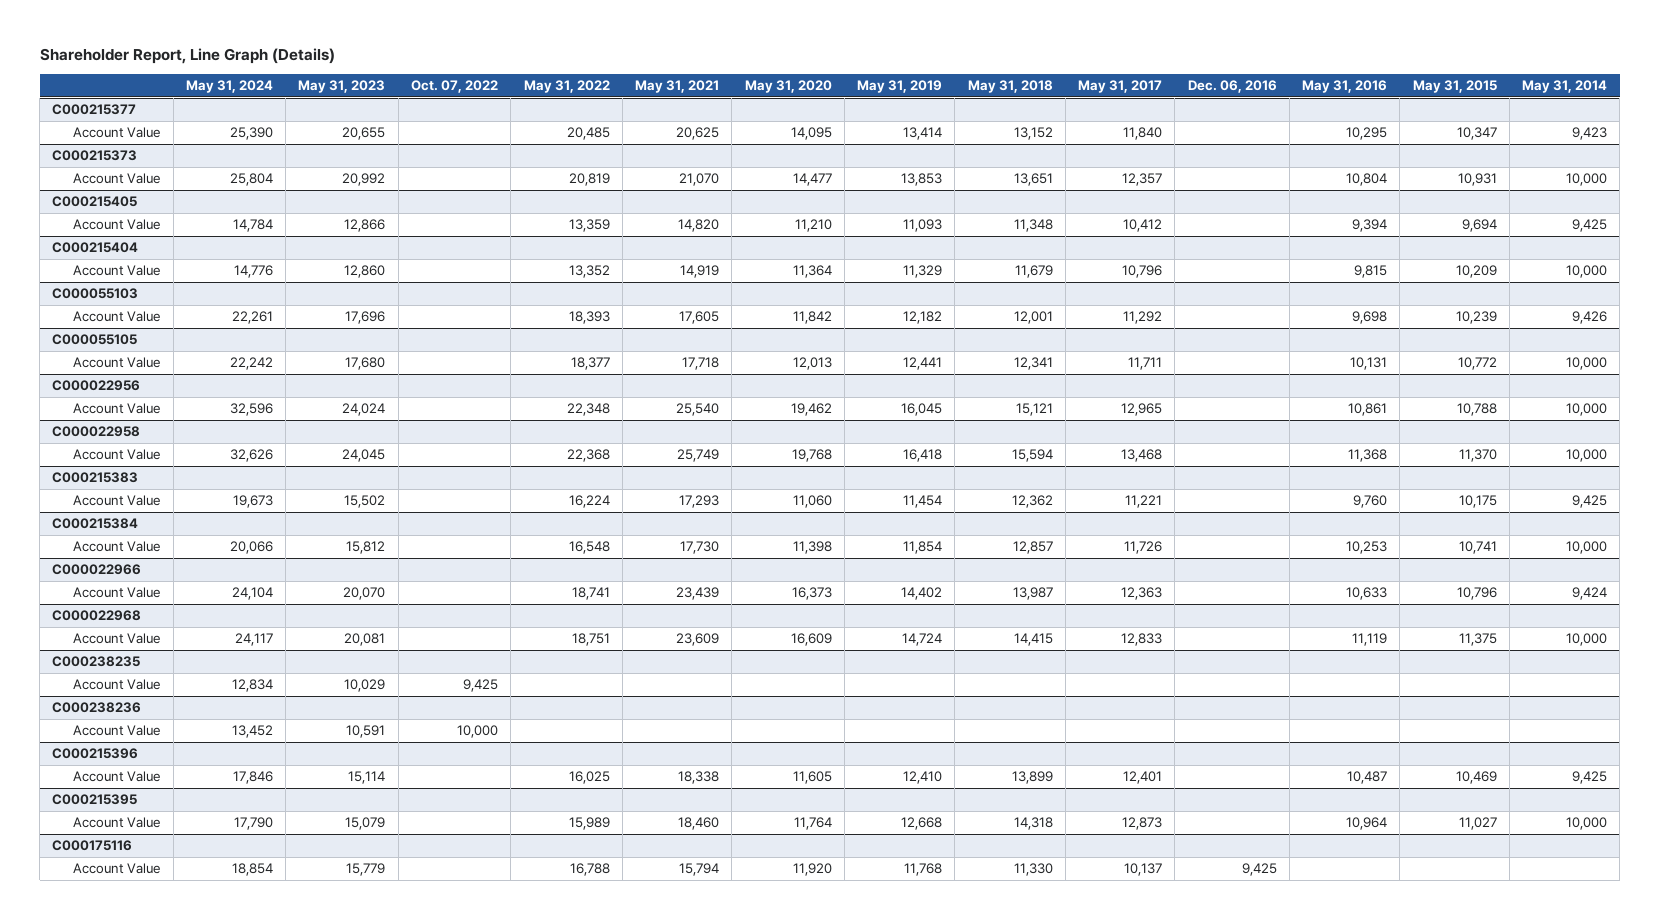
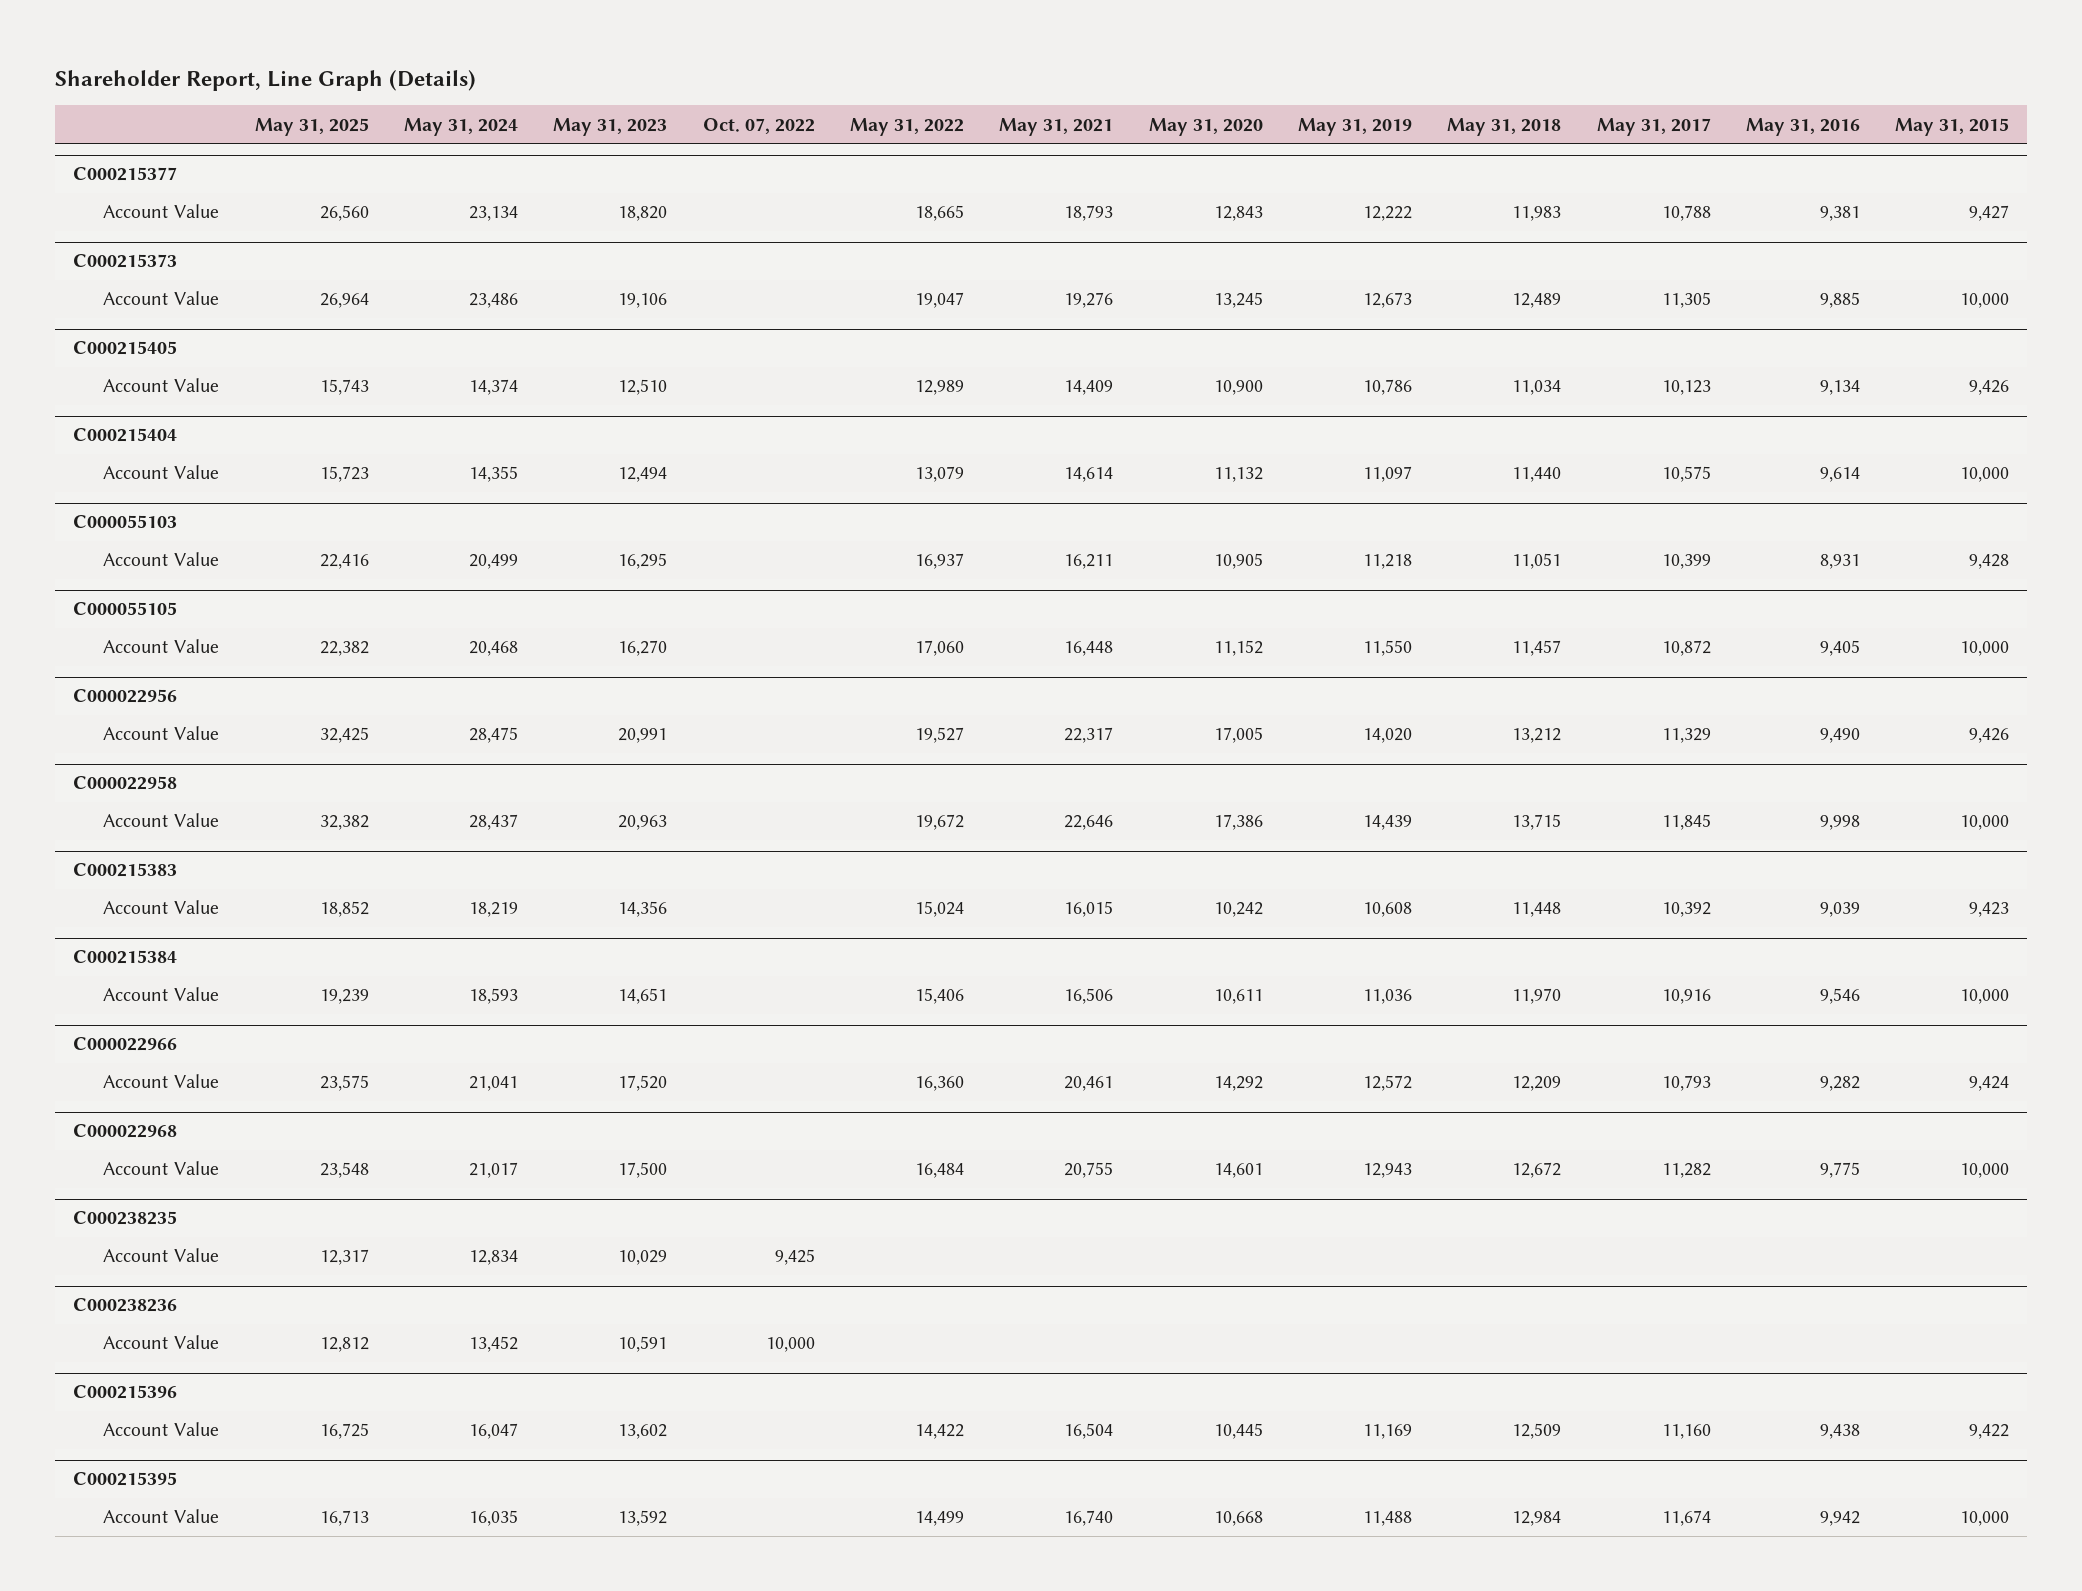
[1187,80,1277,94] Dec. 06, 2016 -> none
[1522,80,1608,94] May 31, 2014 -> none
none -> [254,117,369,136] May 31, 2025
[229,127,273,141] 25,390 -> [469,206,519,222] 23,134
[342,127,386,141] 20,655 -> [618,206,668,222] 18,820
[566,127,610,141] 20,485 -> [914,205,964,222] 18,665
[676,127,720,141] 20,625 -> [1064,205,1114,222] 18,793
[790,127,832,141] 14,095 -> [1213,206,1263,222] 12,843
[903,127,943,141] 13,414 -> [1362,206,1412,222] 12,222
[1013,127,1053,141] 13,152 -> [1512,206,1562,222] 11,983
[1123,127,1163,141] 11,840 -> [1661,205,1711,222] 10,788
[1346,127,1388,141] 10,295 -> [1819,206,1860,222] 9,381
[1456,127,1497,141] 10,347 -> [1969,205,2010,222] 9,427
[229,173,273,187] 25,804 -> [469,293,519,309] 23,486
[342,173,386,187] 20,992 -> [618,293,668,309] 19,106
[568,173,610,187] 20,819 -> [914,292,964,309] 19,047
[679,173,720,187] 21,070 -> [1064,292,1114,309] 19,276
[792,173,832,187] 14,477 -> [1213,292,1263,309] 13,245
[901,173,943,187] 13,853 -> [1362,292,1412,309] 12,673
[1013,173,1053,187] 13,651 -> [1512,293,1562,309] 12,489
[1122,173,1163,187] 12,357 -> [1661,292,1711,309] 11,305
[1346,173,1388,187] 10,804 -> [1819,292,1860,309] 9,885
[1457,173,1497,187] 10,931 -> [1960,293,2010,309] 10,000
[232,219,273,233] 14,784 -> [469,379,519,396] 14,374
[344,219,386,233] 12,866 -> [618,379,668,396] 12,510
[568,219,610,233] 13,359 -> [914,380,964,396] 12,989
[678,219,720,233] 14,820 -> [1064,380,1114,396] 14,409
[794,219,832,233] 11,210 -> [1213,380,1263,396] 10,900
[903,219,943,233] 11,093 -> [1362,379,1412,396] 10,786
[1013,219,1053,233] 11,348 -> [1512,380,1562,396] 11,034
[1123,219,1163,233] 10,412 -> [1661,380,1711,396] 10,123
[1352,219,1388,233] 9,394 -> [1819,380,1860,396] 9,134
[1461,219,1497,233] 9,694 -> [1969,380,2010,396] 9,426
[233,265,273,279] 14,776 -> [469,466,519,483] 14,355
[344,265,386,279] 12,860 -> [618,467,668,483] 12,494
[568,265,610,279] 13,352 -> [914,466,964,483] 13,079
[680,265,720,279] 14,919 -> [1064,467,1114,483] 14,614
[792,265,832,279] 11,364 -> [1213,467,1263,483] 11,132
[903,265,943,279] 11,329 -> [1362,466,1412,483] 11,097
[1014,265,1053,279] 11,679 -> [1512,467,1562,483] 11,440
[1122,265,1163,279] 10,796 -> [1661,466,1711,483] 10,575
[1354,265,1388,279] 9,815 -> [1819,467,1860,483] 9,614
[1455,265,1497,279] 10,209 -> [1960,467,2010,483] 10,000
[231,311,273,325] 22,261 -> [469,554,519,570] 20,499
[345,311,386,325] 17,696 -> [618,553,668,570] 16,295
[568,311,610,325] 18,393 -> [914,553,964,570] 16,937
[679,311,720,325] 17,605 -> [1064,554,1114,570] 16,211
[792,311,832,325] 11,842 -> [1213,553,1263,570] 10,905
[903,311,943,325] 12,182 -> [1362,554,1412,570] 11,218
[1013,311,1053,325] 12,001 -> [1512,553,1562,570] 11,051
[1123,311,1163,325] 11,292 -> [1661,554,1711,570] 10,399
[1352,311,1388,325] 9,698 -> [1819,554,1860,570] 8,931
[1455,311,1497,325] 10,239 -> [1969,554,2010,570] 9,428
[229,357,273,371] 22,242 -> [469,641,519,657] 20,468
[345,357,386,371] 17,680 -> [618,640,668,657] 16,270
[570,357,610,371] 18,377 -> [914,640,964,657] 17,060
[682,357,720,371] 17,718 -> [1064,641,1114,657] 16,448
[792,357,832,371] 12,013 -> [1213,640,1263,657] 11,152
[903,357,943,371] 12,441 -> [1362,640,1412,657] 11,550
[1013,357,1053,371] 12,341 -> [1512,640,1562,657] 11,457
[1128,357,1163,371] 11,711 -> [1661,640,1711,657] 10,872
[1350,357,1388,371] 10,131 -> [1819,640,1860,657] 9,405
[1457,357,1497,371] 10,772 -> [1960,641,2010,657] 10,000
[229,403,273,417] 32,596 -> [469,727,519,744] 28,475
[342,403,386,417] 24,024 -> [618,728,668,744] 20,991
[566,403,610,417] 22,348 -> [914,727,964,744] 19,527
[676,403,720,417] 25,540 -> [1064,727,1114,744] 22,317
[790,403,832,417] 19,462 -> [1213,727,1263,744] 17,005
[901,403,943,417] 16,045 -> [1362,728,1412,744] 14,020
[1015,403,1053,417] 15,121 -> [1512,728,1562,744] 13,212
[1121,403,1163,417] 12,965 -> [1661,728,1711,744] 11,329
[1348,403,1388,417] 10,861 -> [1819,728,1860,744] 9,490
[1456,403,1497,417] 10,788 -> [1969,728,2010,744] 9,426
[229,449,273,463] 32,626 -> [469,814,519,831] 28,437
[342,449,386,463] 24,045 -> [618,815,668,831] 20,963
[566,449,610,463] 22,368 -> [914,814,964,831] 19,672
[677,449,720,463] 25,749 -> [1064,815,1114,831] 22,646
[791,449,832,463] 19,768 -> [1213,814,1263,831] 17,386
[903,449,943,463] 16,418 -> [1362,815,1412,831] 14,439
[1011,449,1053,463] 15,594 -> [1512,814,1562,831] 13,715
[1121,449,1163,463] 13,468 -> [1661,814,1711,831] 11,845
[1348,449,1388,463] 11,368 -> [1819,815,1860,831] 9,998
[1458,449,1497,463] 11,370 -> [1960,815,2010,831] 10,000
[232,495,273,509] 19,673 -> [469,902,519,918] 18,219
[344,495,386,509] 15,502 -> [618,901,668,918] 14,356
[568,495,610,509] 16,224 -> [914,901,964,918] 15,024
[679,495,720,509] 17,293 -> [1064,901,1114,918] 16,015
[792,495,832,509] 11,060 -> [1213,902,1263,918] 10,242
[903,495,943,509] 11,454 -> [1362,902,1412,918] 10,608
[1011,495,1053,509] 12,362 -> [1512,902,1562,918] 11,448
[1125,495,1163,509] 11,221 -> [1661,902,1711,918] 10,392
[1353,495,1388,509] 9,760 -> [1819,902,1860,918] 9,039
[1458,495,1497,509] 10,175 -> [1969,902,2010,918] 9,423
[229,541,273,555] 20,066 -> [469,988,519,1005] 18,593
[346,541,386,555] 15,812 -> [618,988,668,1005] 14,651
[568,541,610,555] 16,548 -> [914,988,964,1005] 15,406
[680,541,720,555] 17,730 -> [1064,988,1114,1005] 16,506
[792,541,832,555] 11,398 -> [1213,989,1263,1005] 10,611
[903,541,943,555] 11,854 -> [1362,989,1412,1005] 11,036
[1012,541,1053,555] 12,857 -> [1512,988,1562,1005] 11,970
[1124,541,1163,555] 11,726 -> [1661,989,1711,1005] 10,916
[1346,541,1388,555] 10,253 -> [1819,988,1860,1005] 9,546
[1458,541,1497,555] 10,741 -> [1960,989,2010,1005] 10,000
[231,587,273,601] 24,104 -> [469,1076,519,1092] 21,041
[343,587,386,601] 20,070 -> [618,1075,668,1092] 17,520
[571,587,610,601] 18,741 -> [914,1076,964,1092] 16,360
[676,587,720,601] 23,439 -> [1064,1076,1114,1092] 20,461
[791,587,832,601] 16,373 -> [1213,1076,1263,1092] 14,292
[901,587,943,601] 14,402 -> [1362,1075,1412,1092] 12,572
[1012,587,1053,601] 13,987 -> [1512,1076,1562,1092] 12,209
[1121,587,1163,601] 12,363 -> [1661,1075,1711,1092] 10,793
[1346,587,1388,601] 10,633 -> [1819,1076,1860,1092] 9,282
[1456,587,1497,601] 10,796 -> [1969,1076,2010,1092] 9,424
[234,633,273,647] 24,117 -> [469,1162,519,1179] 21,017
[344,633,386,647] 20,081 -> [618,1162,668,1179] 17,500
[571,633,610,647] 18,751 -> [914,1163,964,1179] 16,484
[676,633,720,647] 23,609 -> [1064,1162,1114,1179] 20,755
[790,633,832,647] 16,609 -> [1213,1163,1263,1179] 14,601
[902,633,943,647] 14,724 -> [1362,1163,1412,1179] 12,943
[1013,633,1053,647] 14,415 -> [1512,1162,1562,1179] 12,672
[1121,633,1163,647] 12,833 -> [1661,1163,1711,1179] 11,282
[1352,633,1388,647] 11,119 -> [1819,1162,1860,1179] 9,775
[1458,633,1497,647] 11,375 -> [1960,1163,2010,1179] 10,000
[232,771,273,785] 17,846 -> [469,1423,519,1440] 16,047
[348,771,386,785] 15,114 -> [618,1424,668,1440] 13,602
[568,771,610,785] 16,025 -> [914,1424,964,1440] 14,422
[678,771,720,785] 18,338 -> [1064,1423,1114,1440] 16,504
[792,771,832,785] 11,605 -> [1213,1423,1263,1440] 10,445
[903,771,943,785] 12,410 -> [1362,1424,1412,1440] 11,169
[1011,771,1053,785] 13,899 -> [1512,1423,1562,1440] 12,509
[1123,771,1163,785] 12,401 -> [1661,1424,1711,1440] 11,160
[1347,771,1388,785] 10,487 -> [1819,1424,1860,1440] 9,438
[1455,771,1497,785] 10,469 -> [1969,1424,2010,1440] 9,422
[52,840,133,852] C000175116 -> none
[73,863,161,875] Account Value -> none
[233,817,273,831] 17,790 -> [469,1510,519,1527] 16,035
[345,817,386,831] 15,079 -> [618,1510,668,1527] 13,592
[568,817,610,831] 15,989 -> [914,1511,964,1527] 14,499
[678,817,720,831] 18,460 -> [1064,1510,1114,1527] 16,740
[793,817,832,831] 11,764 -> [1213,1511,1263,1527] 10,668
[901,817,943,831] 12,668 -> [1362,1511,1412,1527] 11,488
[1013,817,1053,831] 14,318 -> [1512,1511,1562,1527] 12,984
[1122,817,1163,831] 12,873 -> [1661,1510,1711,1527] 11,674
[1346,817,1388,831] 10,964 -> [1819,1511,1860,1527] 9,942
[1458,817,1497,831] 11,027 -> [1960,1511,2010,1527] 10,000

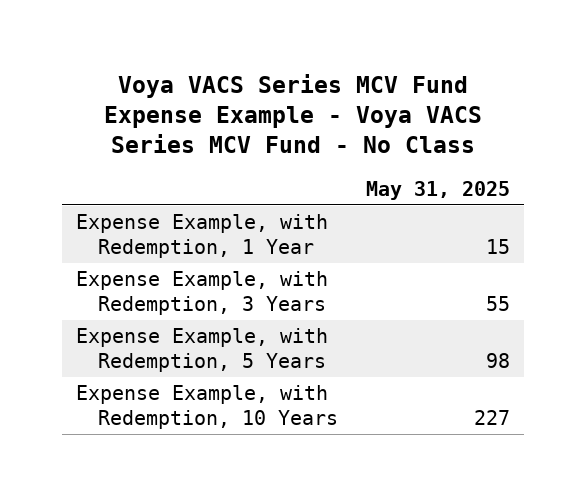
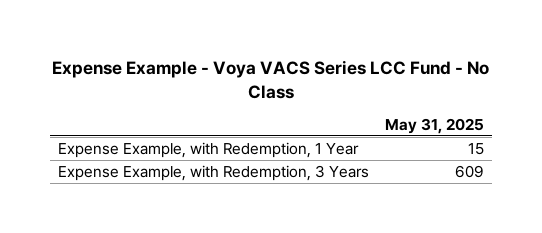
[104,73,483,154] Voya VACS Series MCV Fund Expense Example - Voya VACS Series MCV Fund - No Class -> [52,59,490,99] Expense Example - Voya VACS Series LCC Fund - No Class
[76,328,329,373] Expense Example, with Redemption, 5 Years -> none
[76,385,339,430] Expense Example, with Redemption, 10 Years -> none
[485,296,510,312] 55 -> [455,164,485,178] 609

